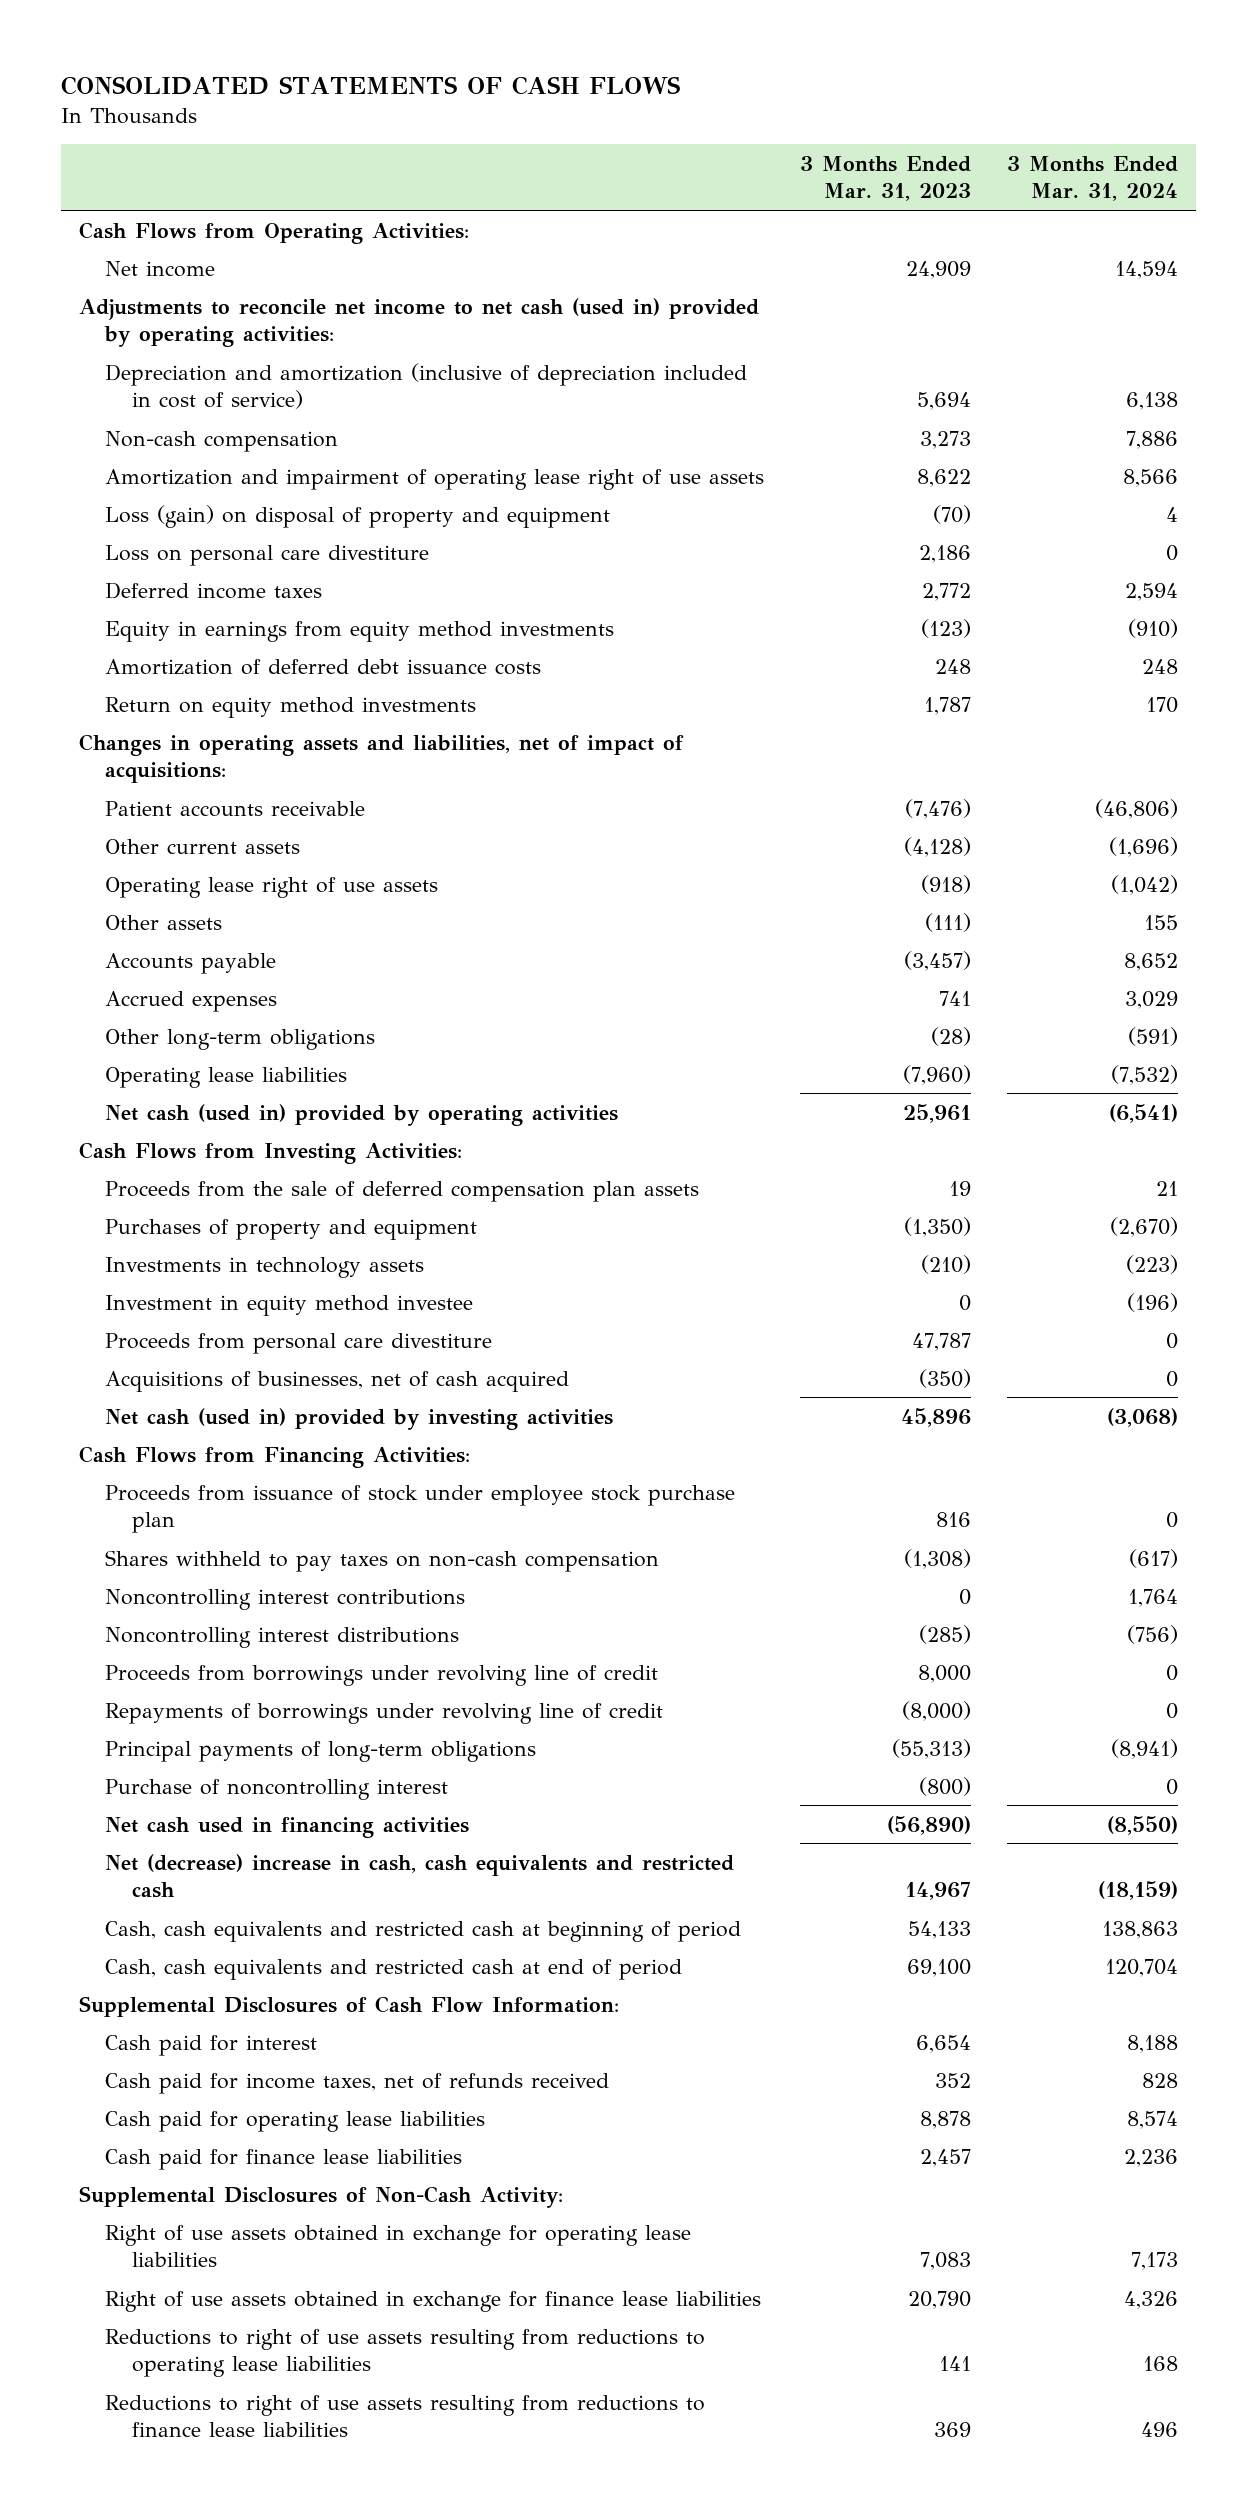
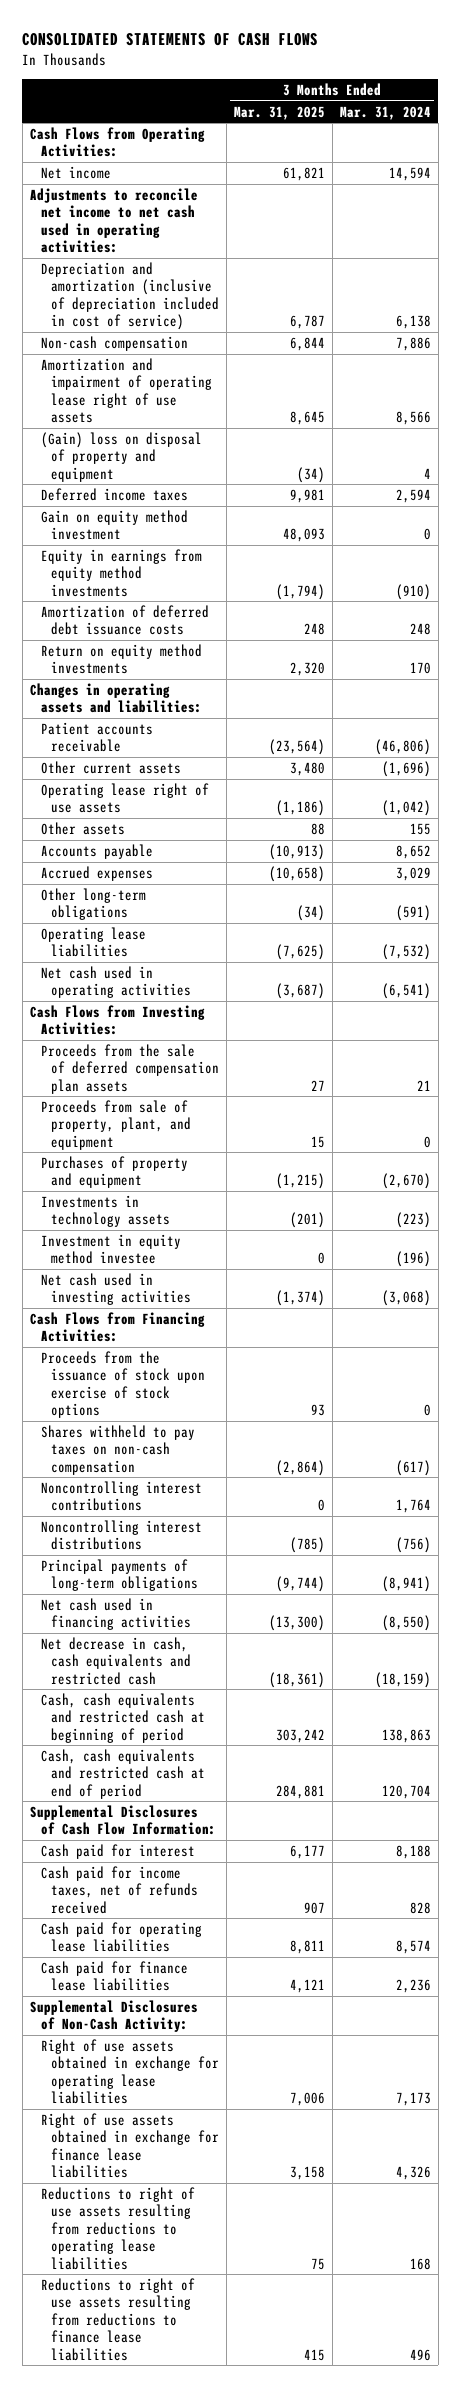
[800,155,972,202] 3 Months Ended Mar. 31, 2023 -> none
none -> [234,105,326,120] Mar. 31, 2025
[78,297,759,348] Adjustments to reconcile net income to net cash (used in) provided by operating activities: -> [29,187,198,254] Adjustments to reconcile net income to net cash used in operating activities:
[105,544,430,566] Loss on personal care divestiture -> none
[105,504,611,528] Loss (gain) on disposal of property and equipment -> [40,431,202,482] (Gain) loss on disposal of property and equipment
none -> [40,509,188,541] Gain on equity method investment
[78,733,684,784] Changes in operating assets and liabilities, net of impact of acquisitions: -> [29,682,202,714] Changes in operating assets and liabilities:
[105,1103,619,1126] Net cash (used in) provided by operating activities -> [40,965,192,999] Net cash used in operating activities
none -> [40,1099,192,1150] Proceeds from sale of property, plant, and equipment
[105,1332,493,1354] Proceeds from personal care divestiture -> none
[105,1370,570,1392] Acquisitions of businesses, net of cash acquired -> none
[105,1407,614,1430] Net cash (used in) provided by investing activities -> [40,1272,192,1306] Net cash used in investing activities
[105,1484,736,1534] Proceeds from issuance of stock under employee stock purchase plan -> none
none -> [40,1350,206,1419] Proceeds from the issuance of stock upon exercise of stock options
[105,1664,659,1686] Proceeds from borrowings under revolving line of credit -> none
[105,1702,664,1724] Repayments of borrowings under revolving line of credit -> none
[105,1778,449,1800] Purchase of noncontrolling interest -> none
[105,1853,735,1899] Net (decrease) increase in cash, cash equivalents and restricted cash -> [40,1636,192,1685] Net decrease in cash, cash equivalents and restricted cash

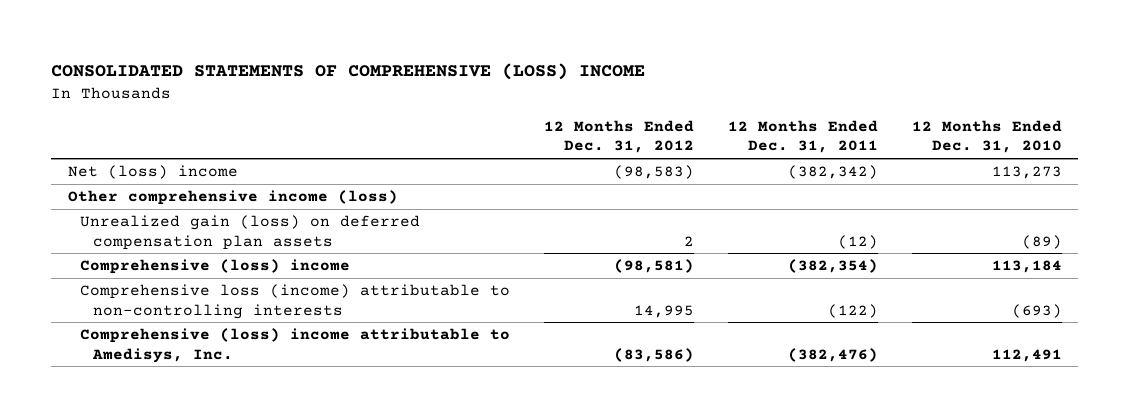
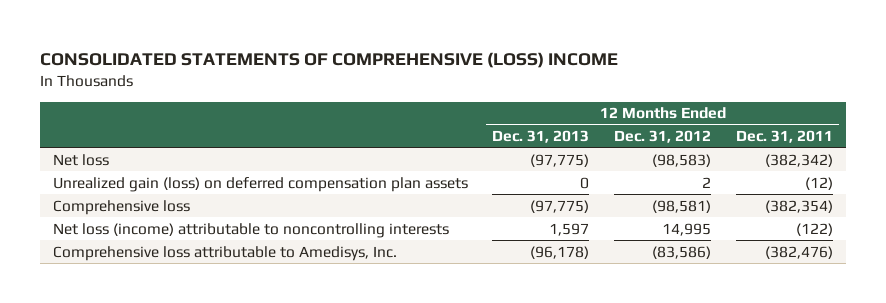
[911,120,1062,154] 12 Months Ended Dec. 31, 2010 -> none
none -> [492,130,590,144] Dec. 31, 2013
[67,190,398,206] Other comprehensive income (loss) -> none
[67,165,238,180] Net (loss) income -> [52,153,109,166] Net loss
[80,259,351,275] Comprehensive (loss) income -> [52,199,190,215] Comprehensive loss
[80,284,511,319] Comprehensive loss (income) attributable to non-controlling interests -> [52,222,449,238] Net loss (income) attributable to noncontrolling interests
[80,328,511,363] Comprehensive (loss) income attributable to Amedisys, Inc. -> [52,245,397,261] Comprehensive loss attributable to Amedisys, Inc.

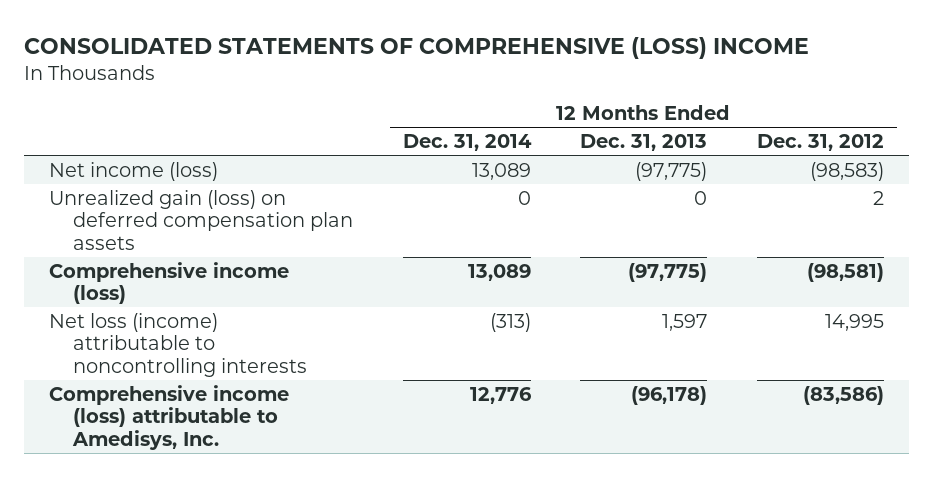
[736,130,834,144] Dec. 31, 2011 -> none
none -> [402,134,532,152] Dec. 31, 2014
[52,153,109,166] Net loss -> [49,161,219,181] Net income (loss)
[52,199,190,215] Comprehensive loss -> [49,261,290,305] Comprehensive income (loss)
[52,245,397,261] Comprehensive loss attributable to Amedisys, Inc. -> [49,384,290,451] Comprehensive income (loss) attributable to Amedisys, Inc.

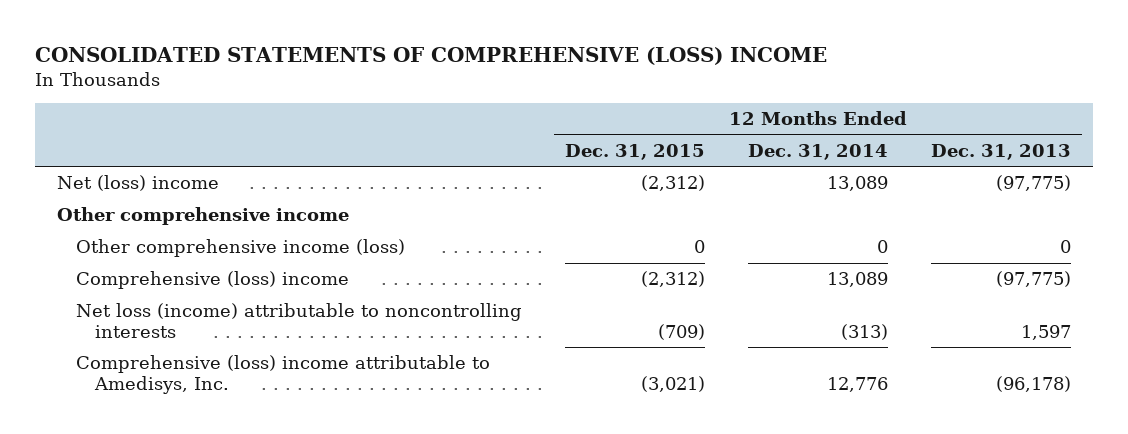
[757,134,885,152] Dec. 31, 2012 -> none
none -> [564,143,705,160] Dec. 31, 2015
[49,161,219,181] Net income (loss) -> [56,175,219,192] Net (loss) income
none -> [56,207,349,226] Other comprehensive income
[49,189,353,251] Unrealized gain (loss) on deferred compensation plan assets -> [75,239,405,258] Other comprehensive income (loss)
[49,261,290,305] Comprehensive income (loss) -> [75,271,349,290] Comprehensive (loss) income
[49,384,290,451] Comprehensive income (loss) attributable to Amedisys, Inc. -> [75,355,490,394] Comprehensive (loss) income attributable to Amedisys, Inc.

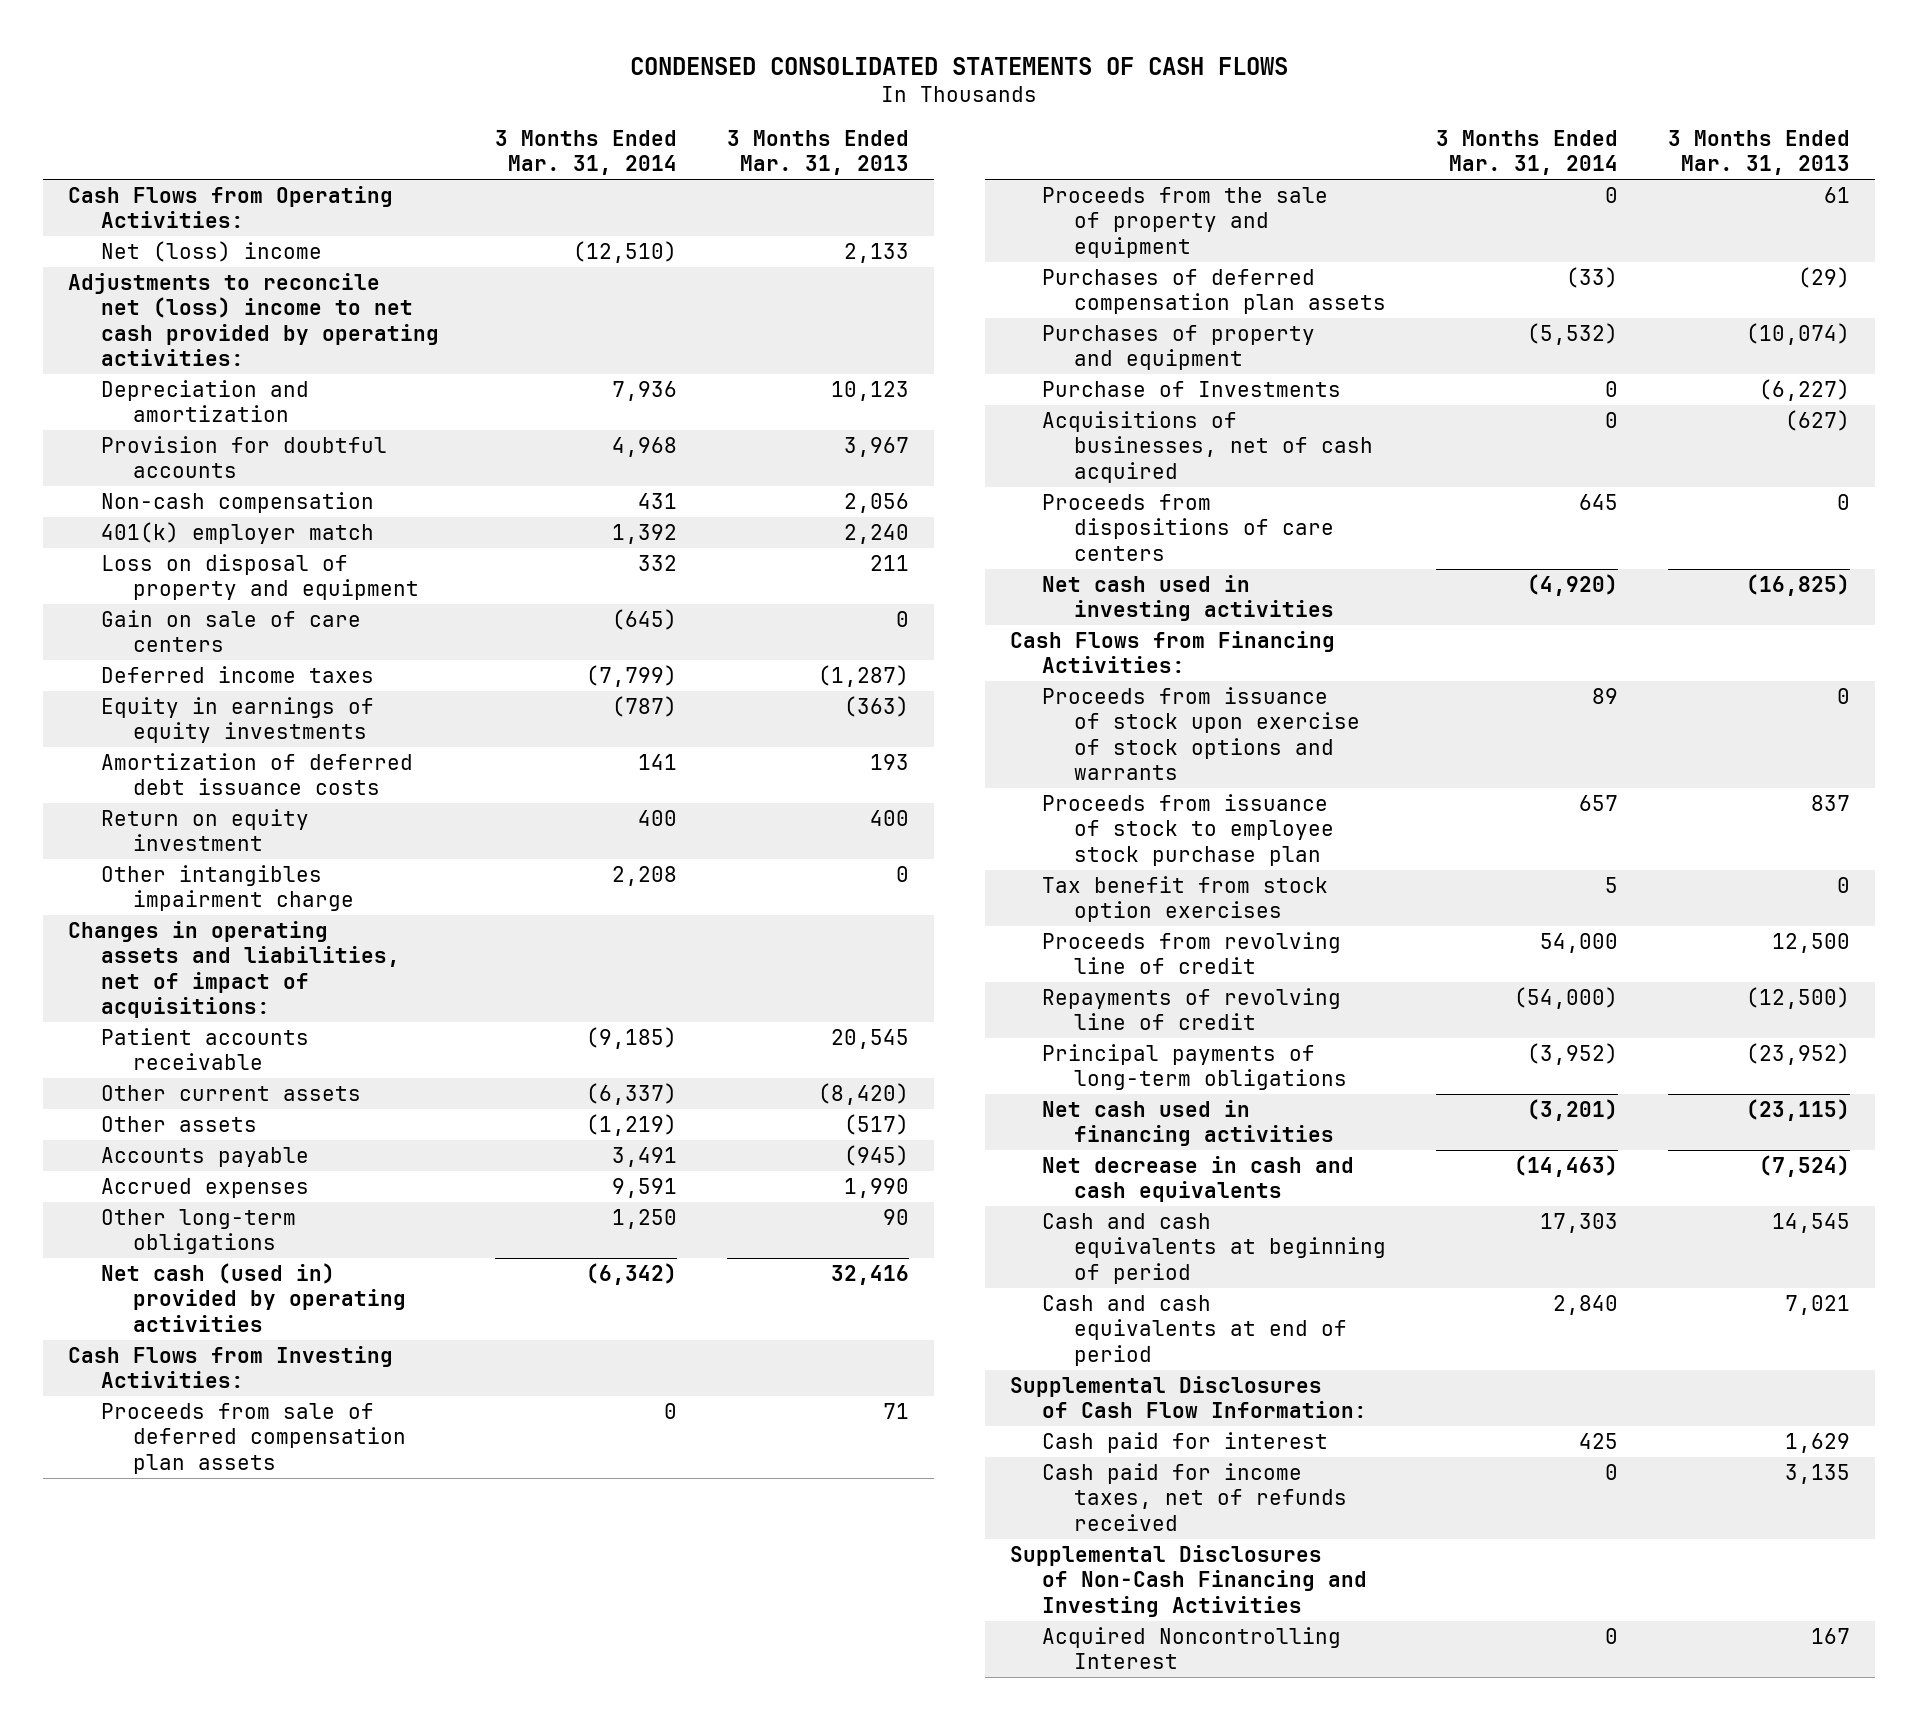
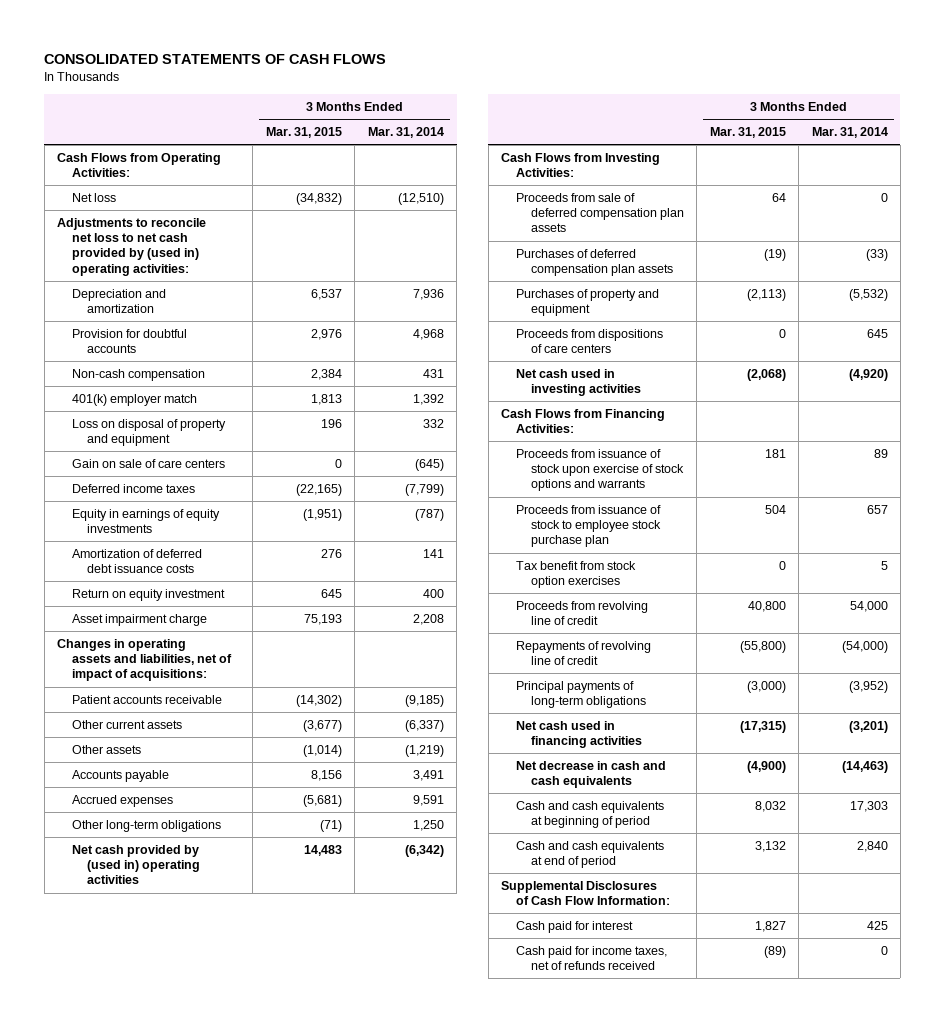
[630,56,1289,75] CONDENSED CONSOLIDATED STATEMENTS OF CASH FLOWS -> [44,54,387,65] CONSOLIDATED STATEMENTS OF CASH FLOWS
[726,129,909,176] 3 Months Ended Mar. 31, 2013 -> none
none -> [265,127,342,139] Mar. 31, 2015
[100,240,322,262] Net (loss) income -> [72,192,117,202] Net loss
[68,272,439,366] Adjustments to reconcile net (loss) income to net cash provided by operating activities: -> [57,217,207,276] Adjustments to reconcile net loss to net cash provided by (used in) operating activities:
[100,864,354,912] Other intangibles impairment charge -> [72,613,208,626] Asset impairment charge
[100,1262,406,1332] Net cash (used in) provided by operating activities -> [72,844,200,885] Net cash provided by (used in) operating activities
[1042,186,1329,258] Proceeds from the sale of property and equipment -> none
[1042,380,1342,397] Purchase of Investments -> none
[1042,410,1374,483] Acquisitions of businesses, net of cash acquired -> none
[1009,1544,1368,1617] Supplemental Disclosures of Non-Cash Financing and Investing Activities -> none
[1042,1626,1342,1670] Acquired Noncontrolling Interest -> none

